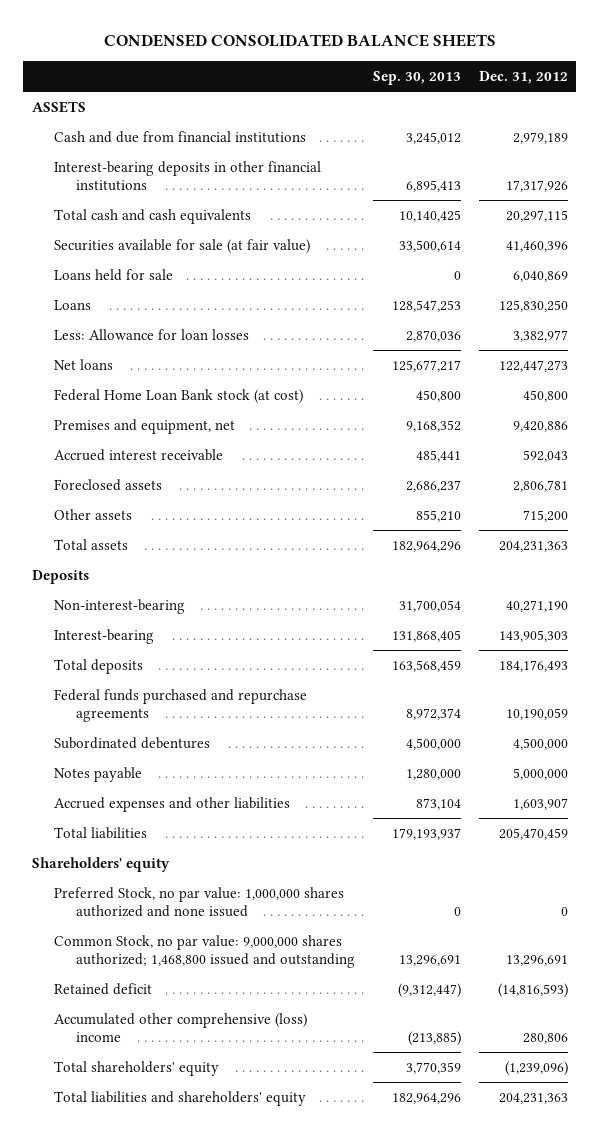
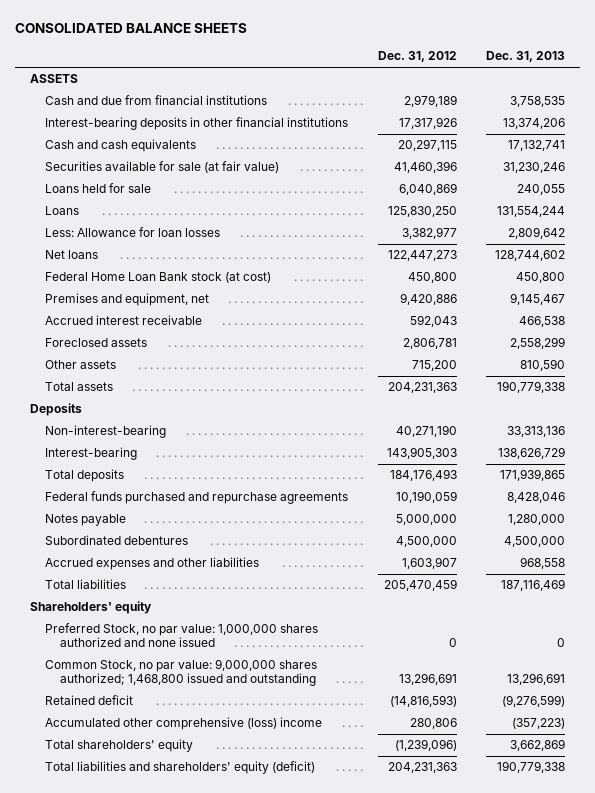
[103,34,496,48] CONDENSED CONSOLIDATED BALANCE SHEETS -> [14,23,247,34] CONSOLIDATED BALANCE SHEETS
[372,70,461,85] Sep. 30, 2013 -> none
none -> [486,51,566,63] Dec. 31, 2013
[53,208,251,224] Total cash and cash equivalents -> [44,139,196,153] Cash and cash equivalents
[53,736,210,749] Subordinated debentures -> [44,535,188,546] Subordinated debentures
[53,1090,306,1106] Total liabilities and shareholders' equity -> [44,761,315,775] Total liabilities and shareholders' equity (deficit)

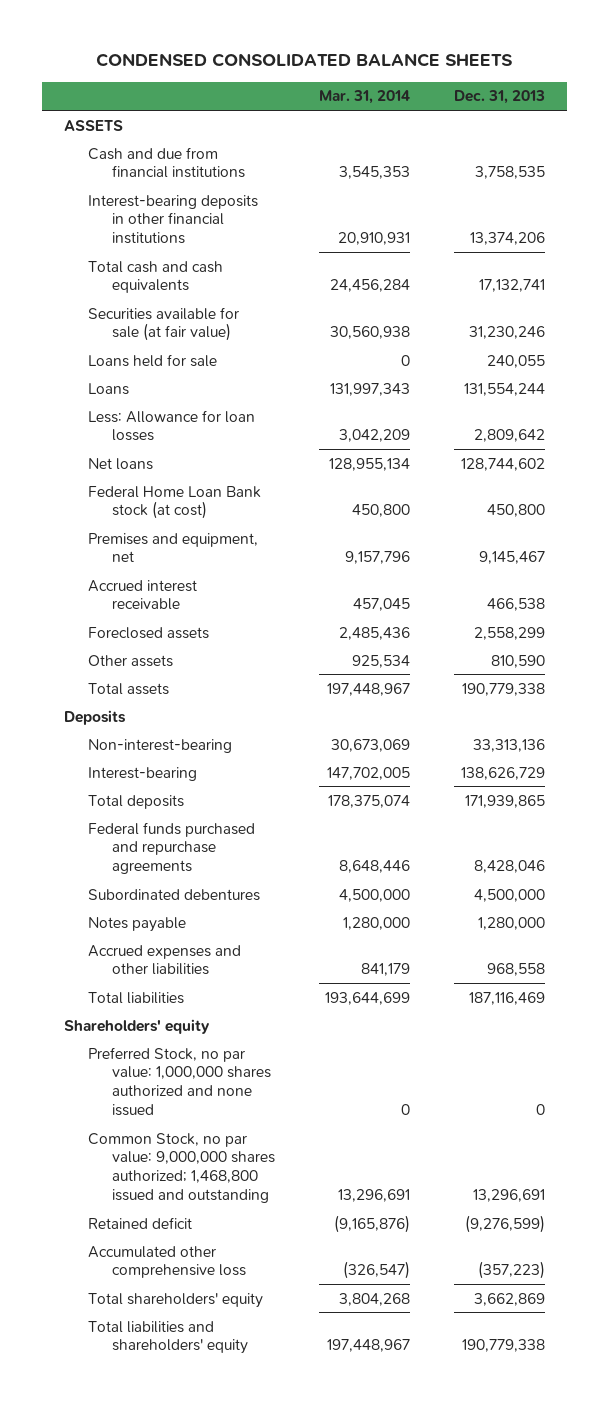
[14,23,247,34] CONSOLIDATED BALANCE SHEETS -> [96,53,514,68] CONDENSED CONSOLIDATED BALANCE SHEETS
[377,51,457,63] Dec. 31, 2012 -> none
none -> [318,90,410,105] Mar. 31, 2014
[44,139,196,153] Cash and cash equivalents -> [87,260,223,294] Total cash and cash equivalents
[44,514,126,527] Notes payable -> [87,916,186,932] Notes payable
[44,717,322,731] Accumulated other comprehensive (loss) income -> [87,1245,246,1279] Accumulated other comprehensive loss
[44,761,315,775] Total liabilities and shareholders' equity (deficit) -> [87,1320,248,1355] Total liabilities and shareholders' equity

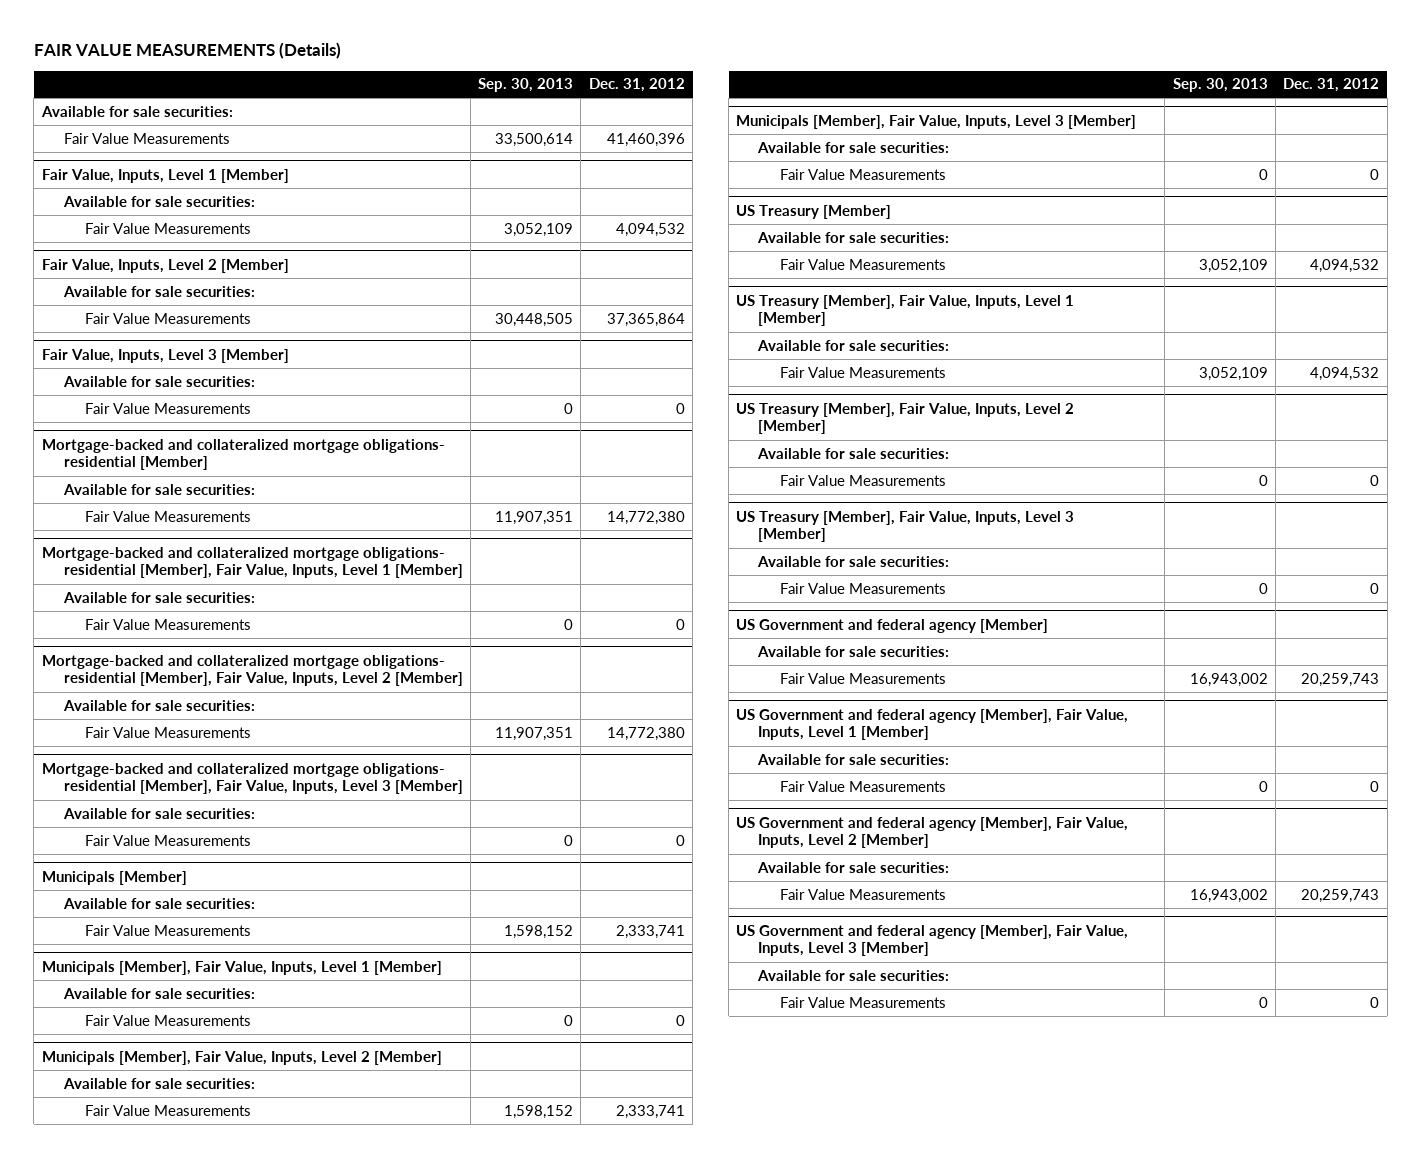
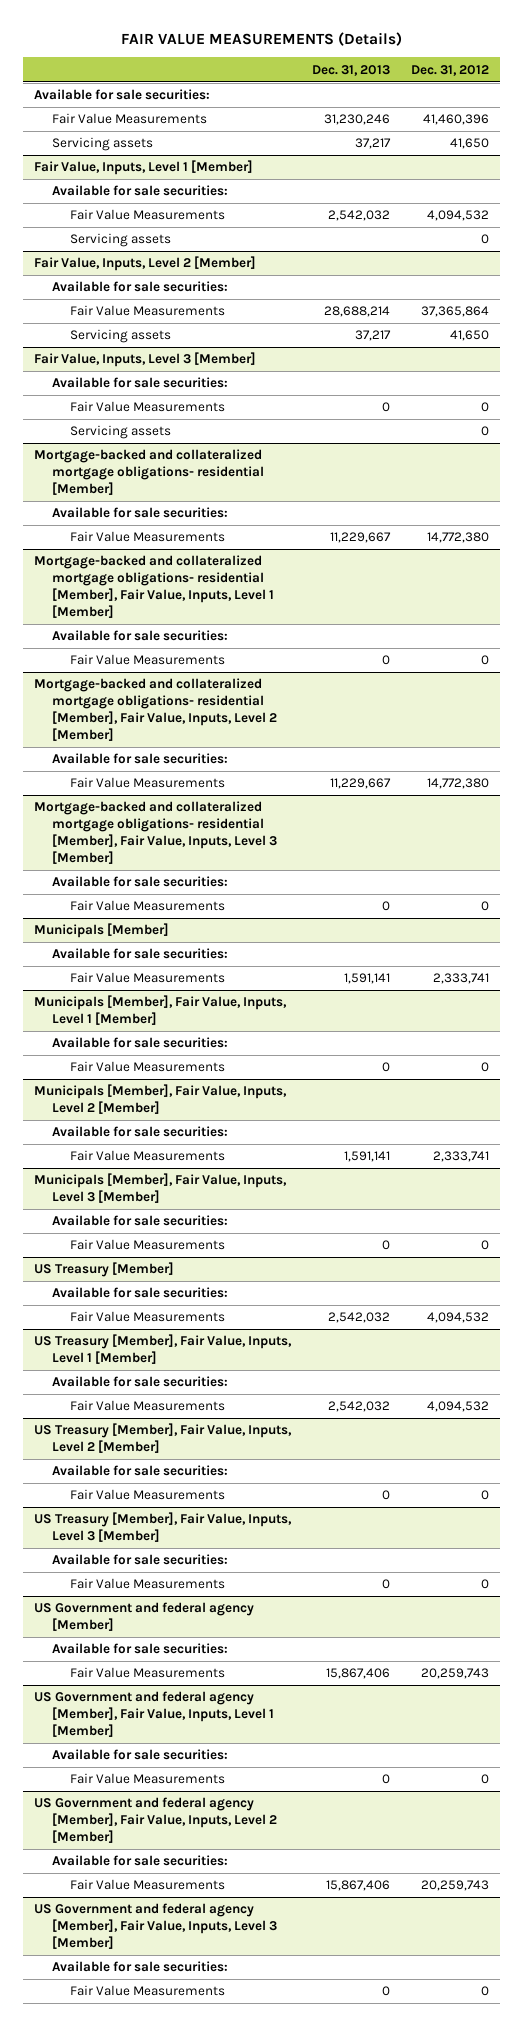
[478,78,574,93] Sep. 30, 2013 -> none
none -> [312,64,391,76] Dec. 31, 2013
none -> [51,137,153,152] Servicing assets
none -> [70,233,172,248] Servicing assets
none -> [70,329,172,344] Servicing assets
none -> [70,425,172,440] Servicing assets

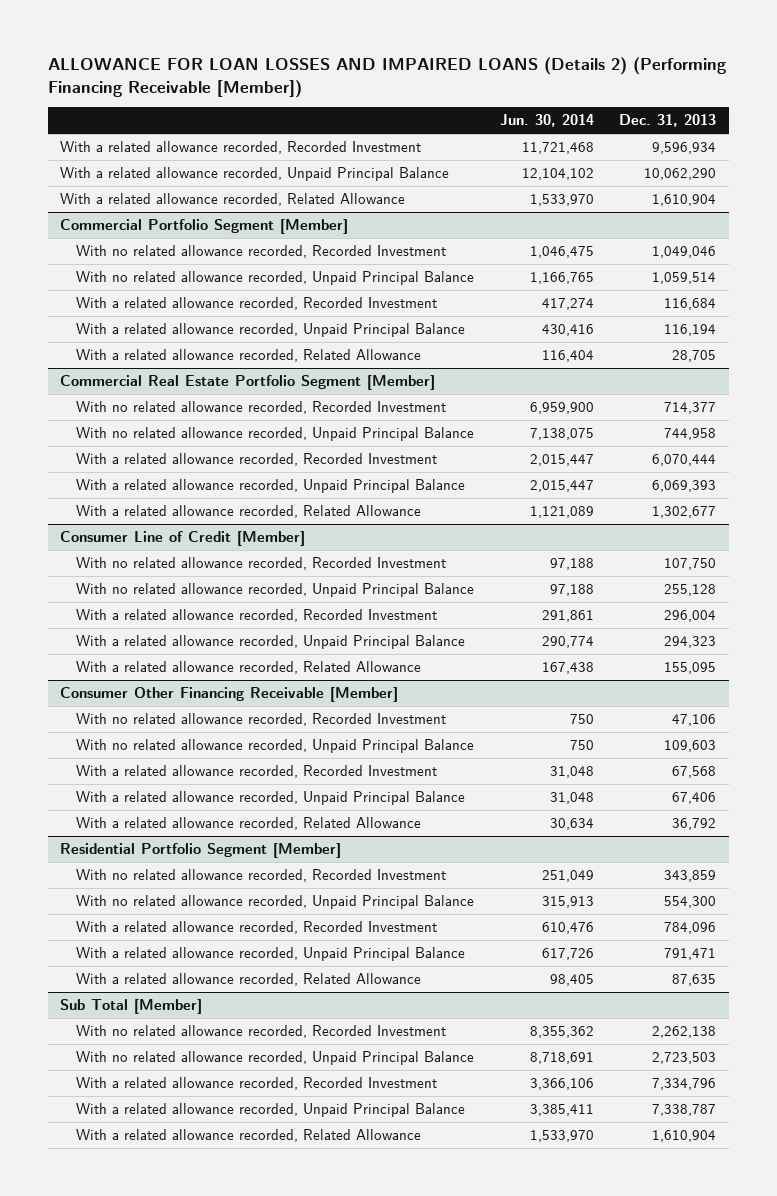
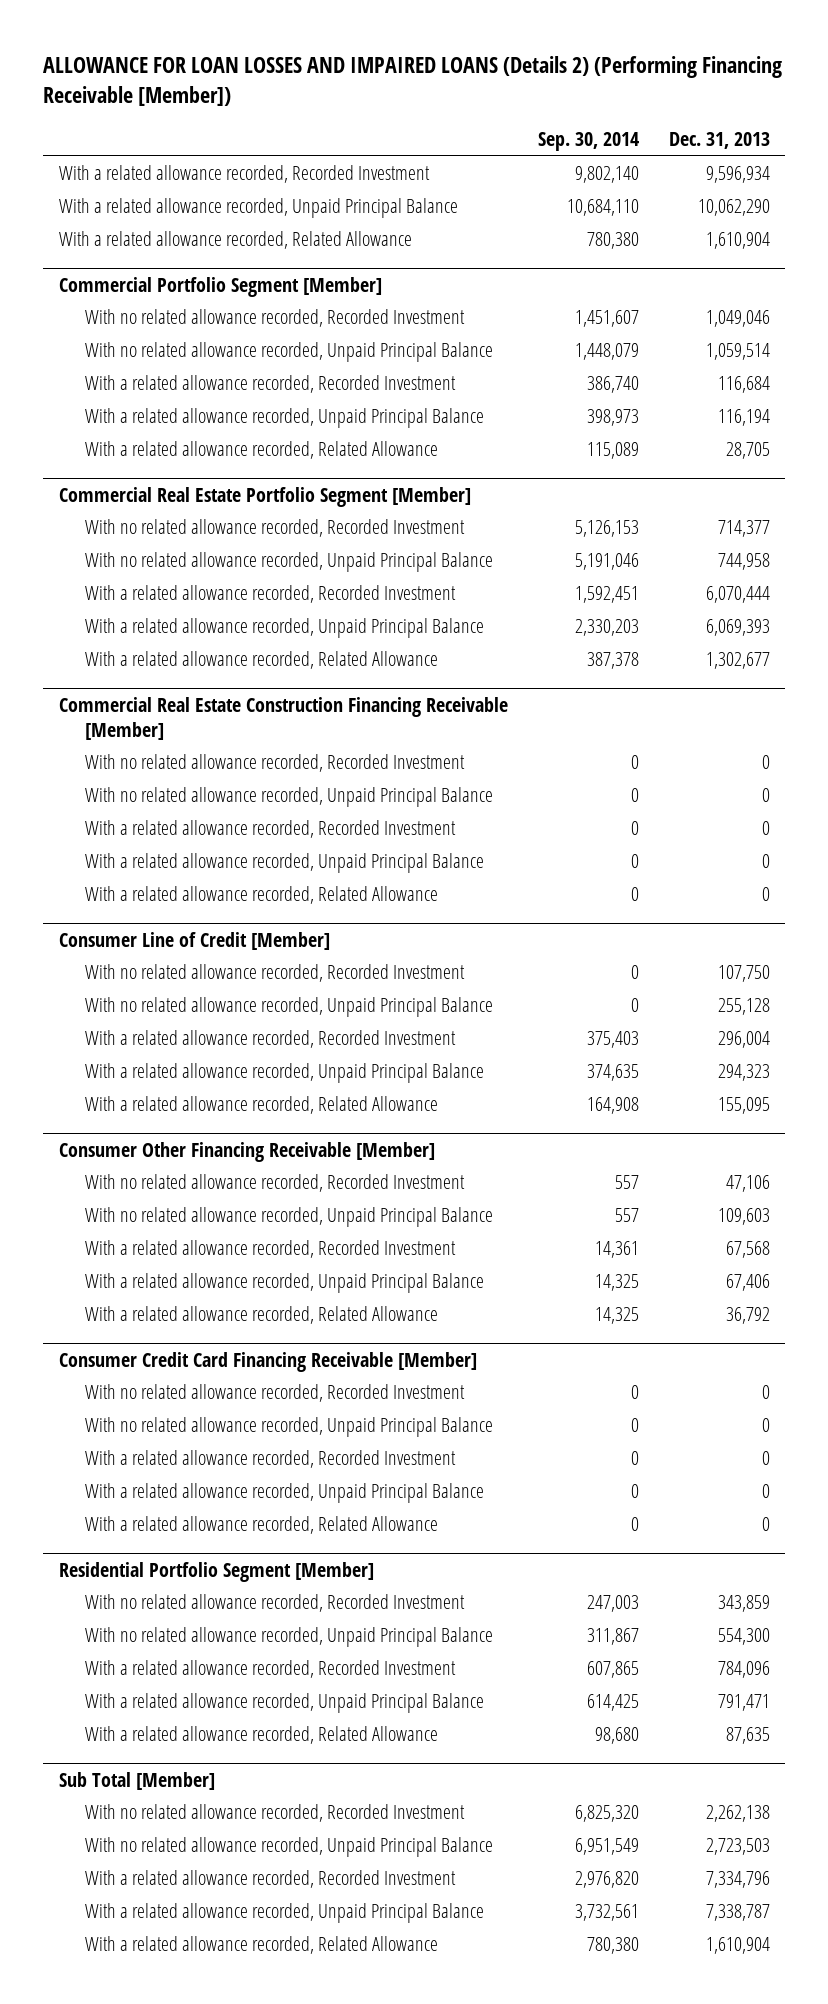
[499,114,594,128] Jun. 30, 2014 -> none
none -> [537,132,639,152] Sep. 30, 2014
none -> [58,696,508,740] Commercial Real Estate Construction Financing Receivable [Member]
none -> [85,754,466,773] With no related allowance recorded, Recorded Investment
none -> [85,787,494,808] With no related allowance recorded, Unpaid Principal Balance
none -> [85,820,457,839] With a related allowance recorded, Recorded Investment
none -> [85,853,485,874] With a related allowance recorded, Unpaid Principal Balance
none -> [85,886,439,905] With a related allowance recorded, Related Allowance
none -> [58,1351,477,1372] Consumer Credit Card Financing Receivable [Member]
none -> [85,1384,466,1403] With no related allowance recorded, Recorded Investment
none -> [85,1417,494,1438] With no related allowance recorded, Unpaid Principal Balance
none -> [85,1450,457,1469] With a related allowance recorded, Recorded Investment
none -> [85,1483,485,1504] With a related allowance recorded, Unpaid Principal Balance
none -> [85,1516,439,1535] With a related allowance recorded, Related Allowance

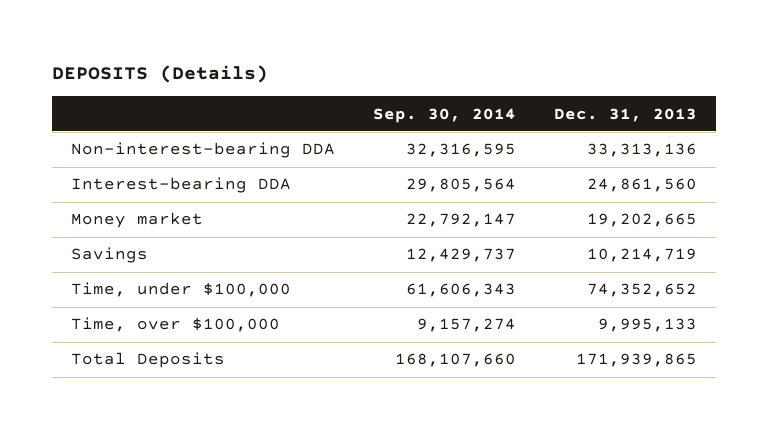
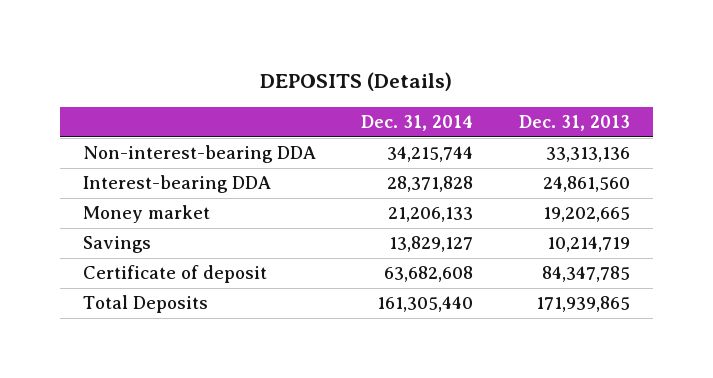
[372,107,516,123] Sep. 30, 2014 -> none
none -> [361,115,474,132] Dec. 31, 2014
[70,282,291,298] Time, under $100,000 -> none
[70,317,280,333] Time, over $100,000 -> none
none -> [82,265,267,284] Certificate of deposit

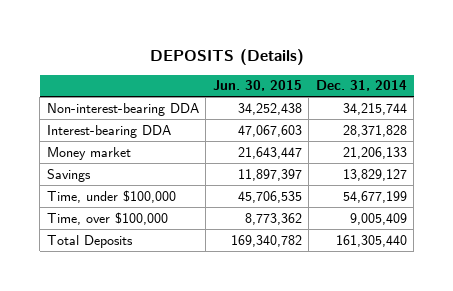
[519,115,631,132] Dec. 31, 2013 -> none
none -> [212,80,302,92] Jun. 30, 2015
[82,265,267,284] Certificate of deposit -> none
none -> [46,189,176,203] Time, under $100,000
none -> [46,211,168,225] Time, over $100,000

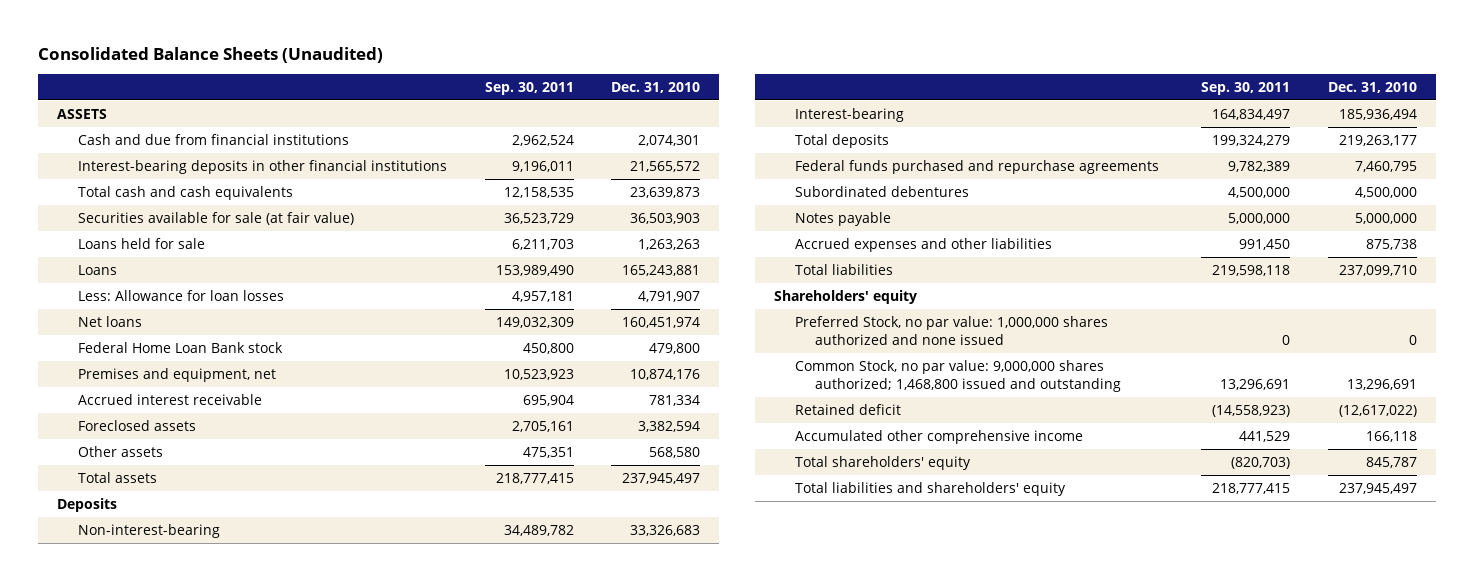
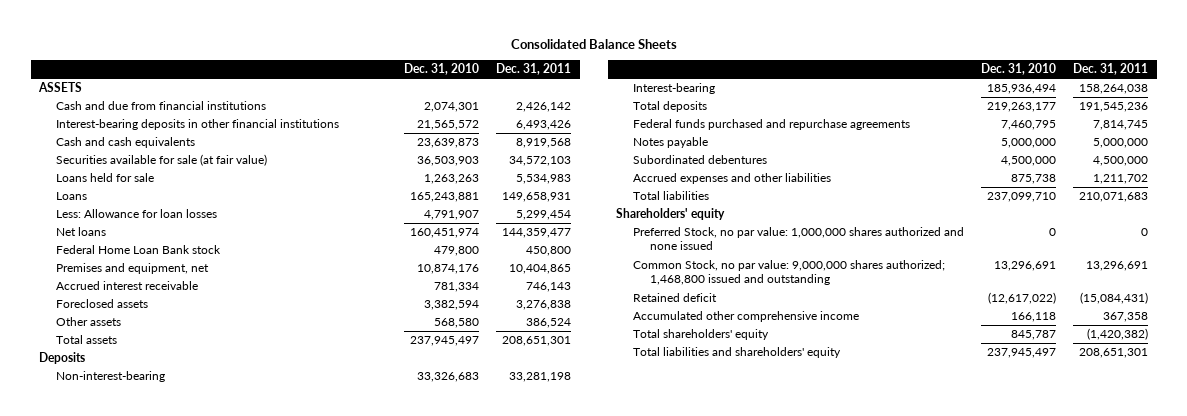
[37,46,383,63] Consolidated Balance Sheets (Unaudited) -> [510,38,677,49] Consolidated Balance Sheets
[484,81,574,95] Sep. 30, 2011 -> none
none -> [496,63,572,76] Dec. 31, 2011
[77,185,293,200] Total cash and cash equivalents -> [56,137,196,149] Cash and cash equivalents
[794,185,969,197] Subordinated debentures -> [633,155,768,165] Subordinated debentures

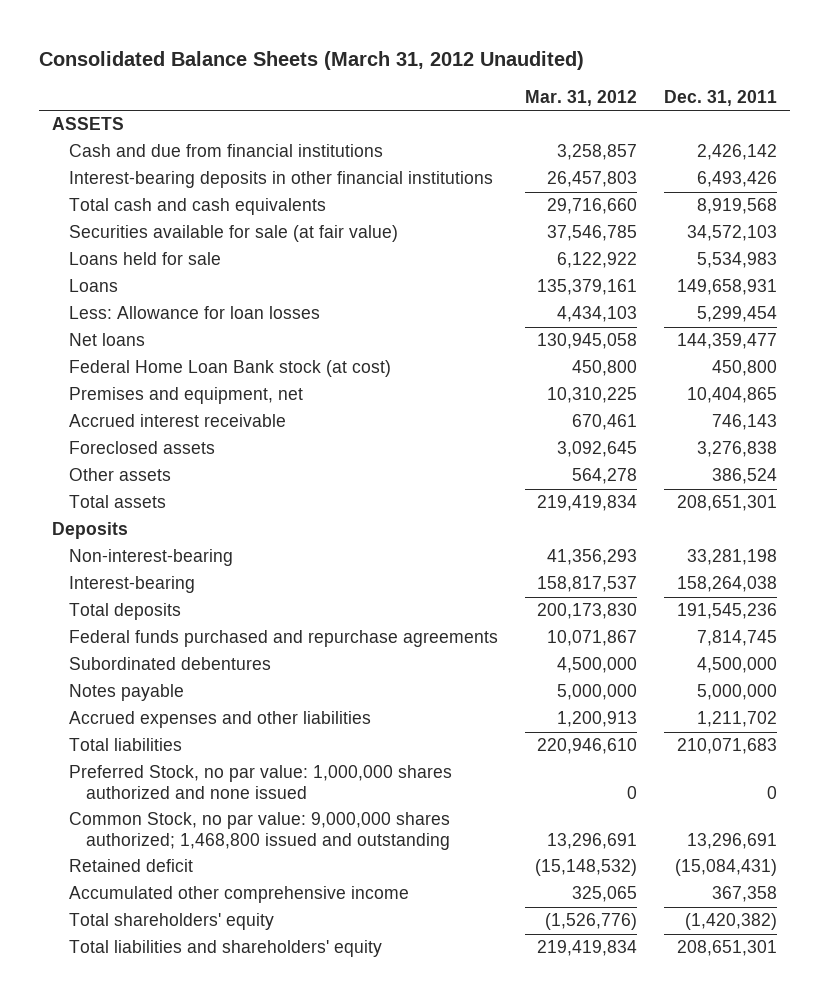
[510,38,677,49] Consolidated Balance Sheets -> [38,50,584,70] Consolidated Balance Sheets (March 31, 2012 Unaudited)
[404,63,480,76] Dec. 31, 2010 -> none
none -> [525,90,638,107] Mar. 31, 2012
[56,137,196,149] Cash and cash equivalents -> [69,198,327,216] Total cash and cash equivalents
[56,245,222,255] Federal Home Loan Bank stock -> [69,360,392,378] Federal Home Loan Bank stock (at cost)
[633,137,709,149] Notes payable -> [69,684,185,702] Notes payable
[616,208,726,221] Shareholders' equity -> none

